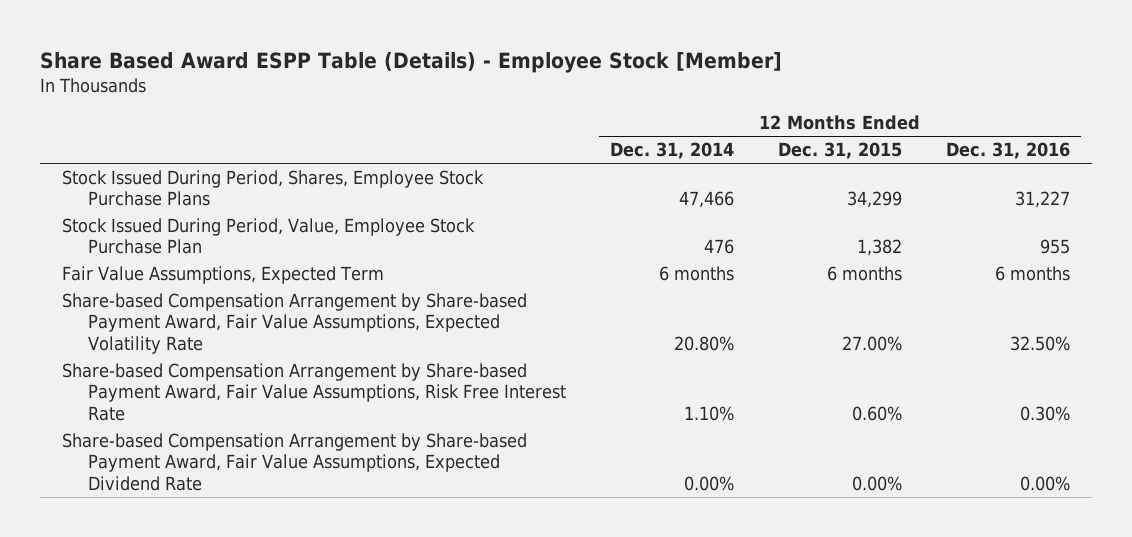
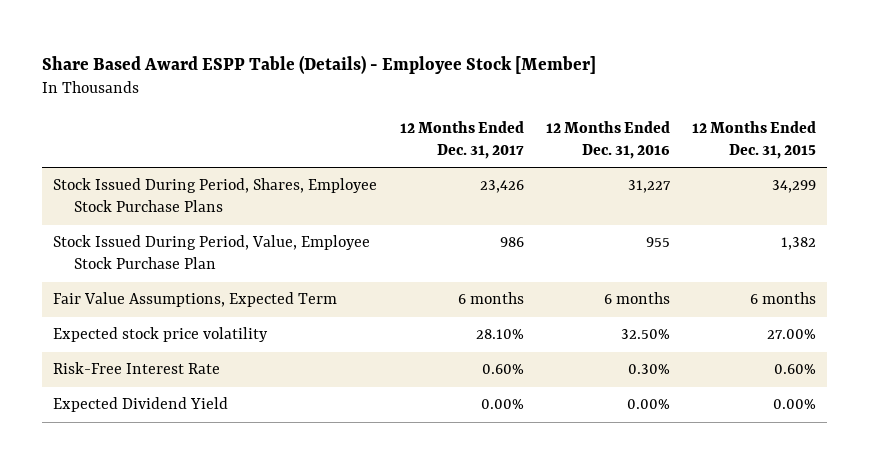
[609,142,734,160] Dec. 31, 2014 -> none
none -> [399,121,524,159] 12 Months Ended Dec. 31, 2017
[62,292,528,355] Share-based Compensation Arrangement by Share-based Payment Award, Fair Value Assumptions, Expected Volatility Rate -> [53,327,269,343] Expected stock price volatility
[62,362,567,422] Share-based Compensation Arrangement by Share-based Payment Award, Fair Value Assumptions, Risk Free Interest Rate -> [53,362,221,375] Risk-Free Interest Rate
[62,432,528,492] Share-based Compensation Arrangement by Share-based Payment Award, Fair Value Assumptions, Expected Dividend Rate -> [53,397,229,413] Expected Dividend Yield

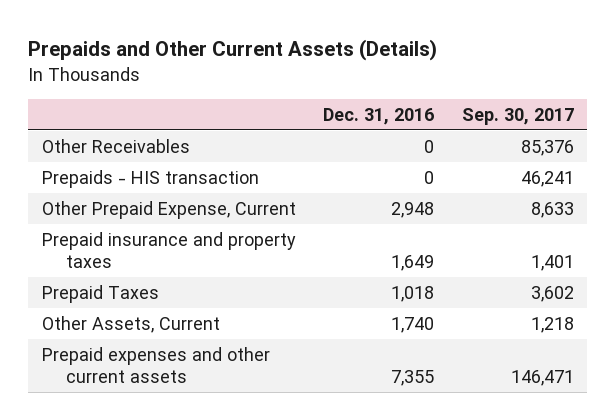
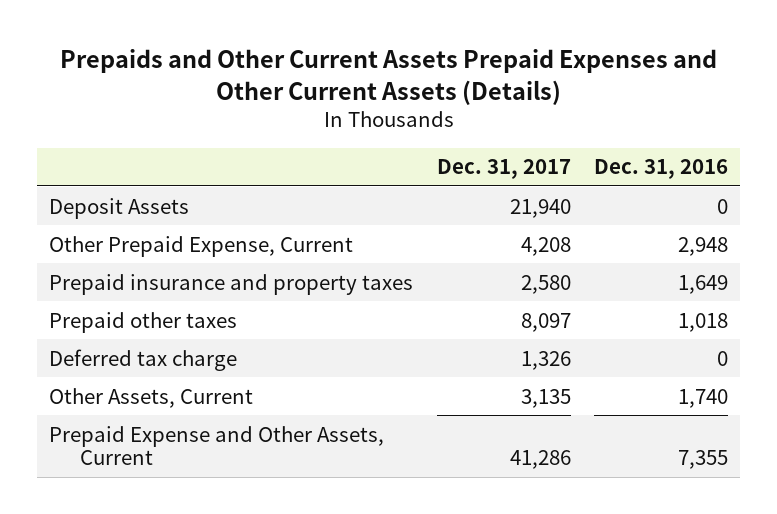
[28,39,438,62] Prepaids and Other Current Assets (Details) -> [59,49,717,105] Prepaids and Other Current Assets Prepaid Expenses and Other Current Assets (Details)
[461,107,574,125] Sep. 30, 2017 -> none
none -> [436,159,571,180] Dec. 31, 2017
[42,138,191,153] Other Receivables -> none
[42,169,260,188] Prepaids - HIS transaction -> none
none -> [48,197,189,219] Deposit Assets
[42,284,160,303] Prepaid Taxes -> [48,311,237,333] Prepaid other taxes
none -> [48,348,237,371] Deferred tax charge
[42,346,271,383] Prepaid expenses and other current assets -> [48,425,384,466] Prepaid Expense and Other Assets, Current

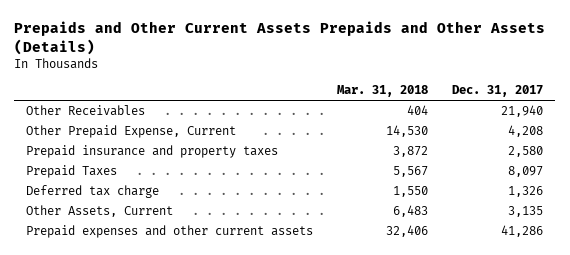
[59,49,717,105] Prepaids and Other Current Assets Prepaid Expenses and Other Current Assets (Details) -> [14,20,546,55] Prepaids and Other Current Assets Prepaids and Other Assets (Details)
[594,159,729,180] Dec. 31, 2016 -> none
none -> [337,85,429,98] Mar. 31, 2018
[48,197,189,219] Deposit Assets -> [26,105,146,117] Other Receivables
[48,311,237,333] Prepaid other taxes -> [26,165,118,179] Prepaid Taxes
[48,425,384,466] Prepaid Expense and Other Assets, Current -> [26,225,314,239] Prepaid expenses and other current assets

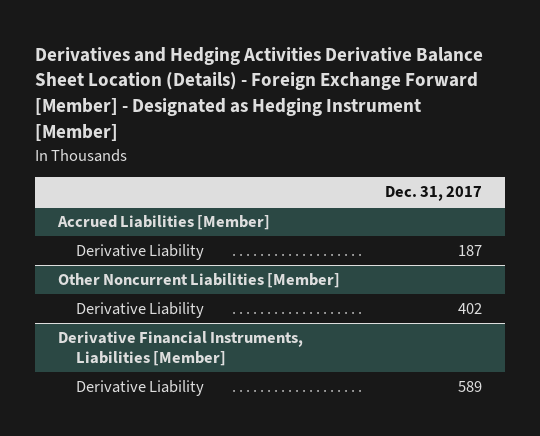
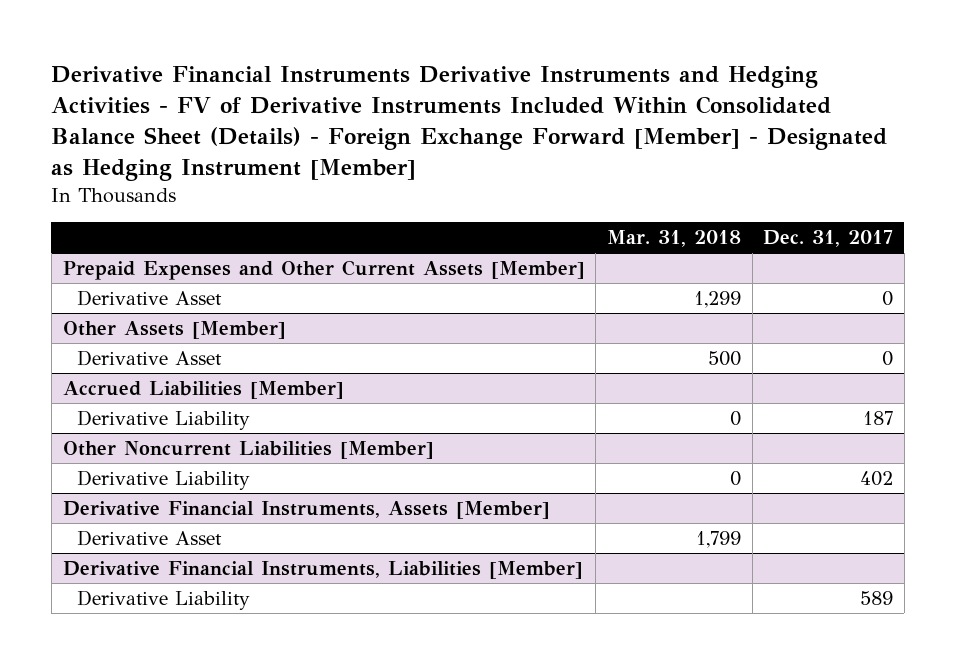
[34,46,483,142] Derivatives and Hedging Activities Derivative Balance Sheet Location (Details) - Foreign Exchange Forward [Member] - Designated as Hedging Instrument [Member] -> [51,66,888,182] Derivative Financial Instruments Derivative Instruments and Hedging Activities - FV of Derivative Instruments Included Within Consolidated Balance Sheet (Details) - Foreign Exchange Forward [Member] - Designated as Hedging Instrument [Member]
none -> [606,230,741,248] Mar. 31, 2018
none -> [62,259,585,280] Prepaid Expenses and Other Current Assets [Member]
none -> [76,289,222,306] Derivative Asset
none -> [62,320,286,339] Other Assets [Member]
none -> [76,349,222,366] Derivative Asset
none -> [62,500,550,519] Derivative Financial Instruments, Assets [Member]
none -> [76,529,222,546] Derivative Asset

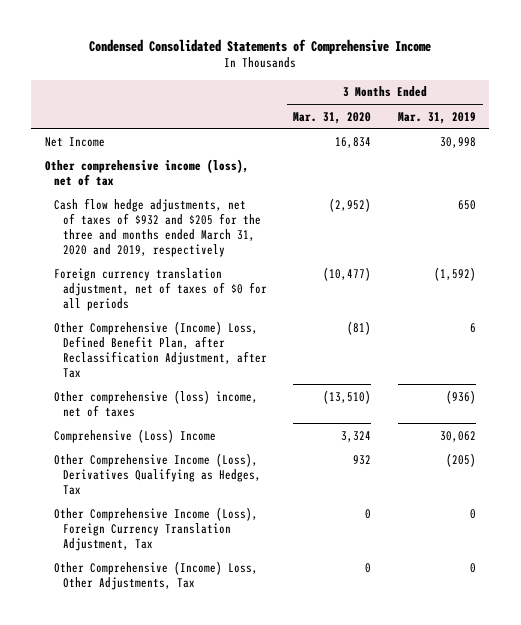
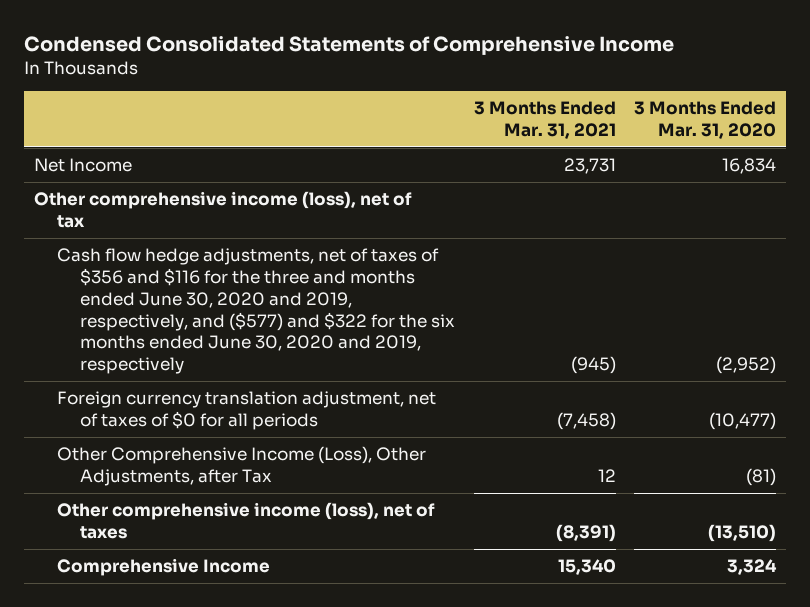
[397,111,476,124] Mar. 31, 2019 -> none
none -> [473,100,616,139] 3 Months Ended Mar. 31, 2021
[53,197,261,257] Cash flow hedge adjustments, net of taxes of $932 and $205 for the three and months ended March 31, 2020 and 2019, respectively -> [56,248,455,375] Cash flow hedge adjustments, net of taxes of $356 and $116 for the three and months ended June 30, 2020 and 2019, respectively, and ($577) and $322 for the six months ended June 30, 2020 and 2019, respectively
[53,452,261,495] Other Comprehensive Income (Loss), Derivatives Qualifying as Hedges, Tax -> none
[53,506,258,551] Other Comprehensive Income (Loss), Foreign Currency Translation Adjustment, Tax -> none
[53,560,258,590] Other Comprehensive (Income) Loss, Other Adjustments, Tax -> none
[53,320,267,378] Other Comprehensive (Income) Loss, Defined Benefit Plan, after Reclassification Adjustment, after Tax -> [56,446,426,486] Other Comprehensive Income (Loss), Other Adjustments, after Tax
[53,389,258,417] Other comprehensive (loss) income, net of taxes -> [56,502,435,539] Other comprehensive income (loss), net of taxes
[53,428,216,443] Comprehensive (Loss) Income -> [56,558,270,577] Comprehensive Income

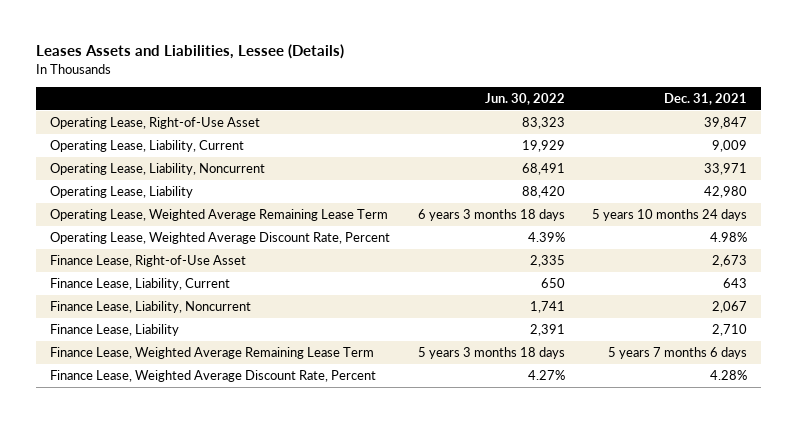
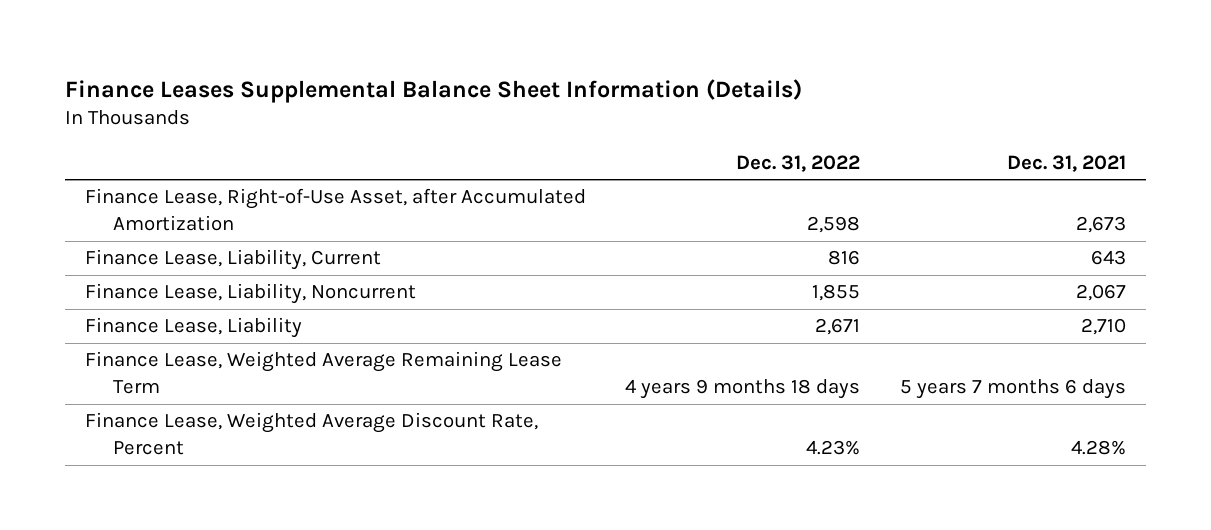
[35,44,344,60] Leases Assets and Liabilities, Lessee (Details) -> [64,78,802,103] Finance Leases Supplemental Balance Sheet Information (Details)
[484,93,565,106] Jun. 30, 2022 -> none
none -> [736,154,861,172] Dec. 31, 2022
[49,117,260,130] Operating Lease, Right-of-Use Asset -> none
[49,140,244,153] Operating Lease, Liability, Current -> none
[49,163,265,176] Operating Lease, Liability, Noncurrent -> none
[49,186,193,199] Operating Lease, Liability -> none
[49,209,388,222] Operating Lease, Weighted Average Remaining Lease Term -> none
[49,232,390,245] Operating Lease, Weighted Average Discount Rate, Percent -> none
[49,255,246,268] Finance Lease, Right-of-Use Asset -> [84,188,586,232] Finance Lease, Right-of-Use Asset, after Accumulated Amortization

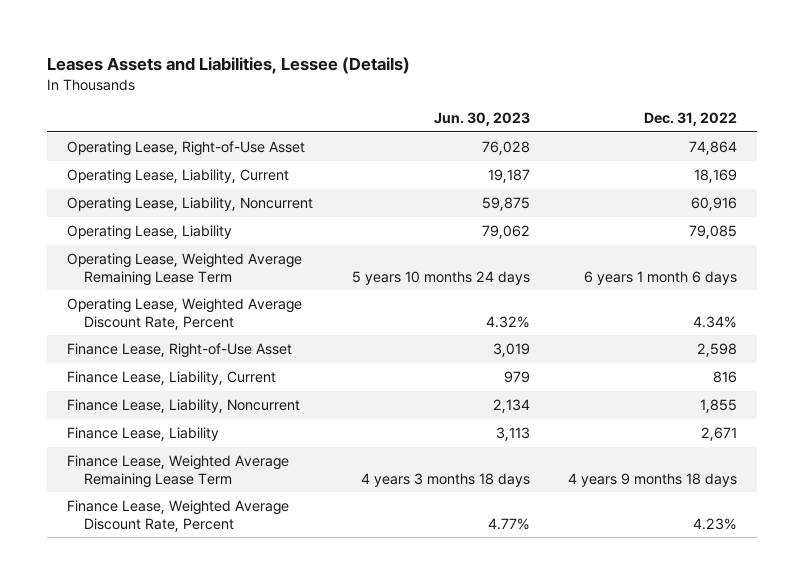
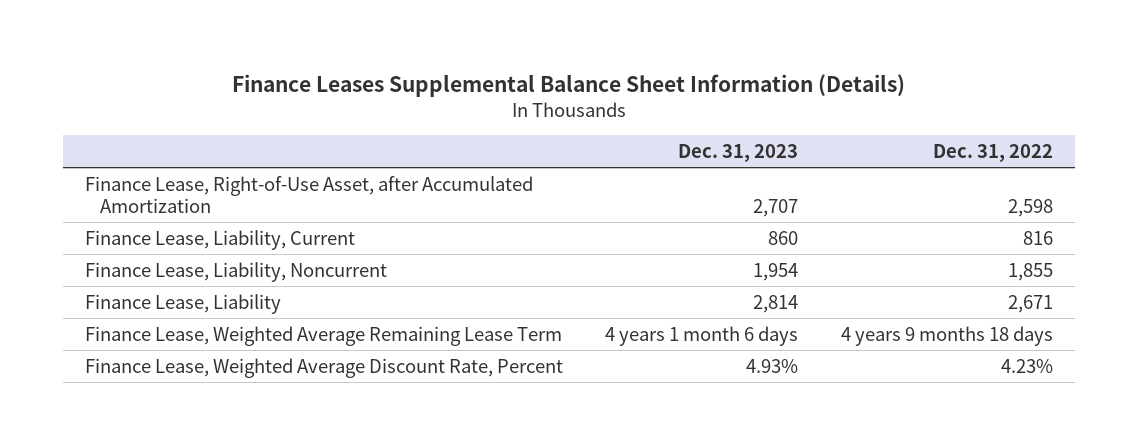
[47,57,411,75] Leases Assets and Liabilities, Lessee (Details) -> [231,74,905,98] Finance Leases Supplemental Balance Sheet Information (Details)
[433,112,530,127] Jun. 30, 2023 -> none
none -> [678,144,799,163] Dec. 31, 2023
[66,140,305,156] Operating Lease, Right-of-Use Asset -> none
[66,168,289,184] Operating Lease, Liability, Current -> none
[66,196,313,212] Operating Lease, Liability, Noncurrent -> none
[66,224,232,240] Operating Lease, Liability -> none
[66,252,302,286] Operating Lease, Weighted Average Remaining Lease Term -> none
[66,297,302,330] Operating Lease, Weighted Average Discount Rate, Percent -> none
[66,342,292,358] Finance Lease, Right-of-Use Asset -> [84,175,533,213] Finance Lease, Right-of-Use Asset, after Accumulated Amortization

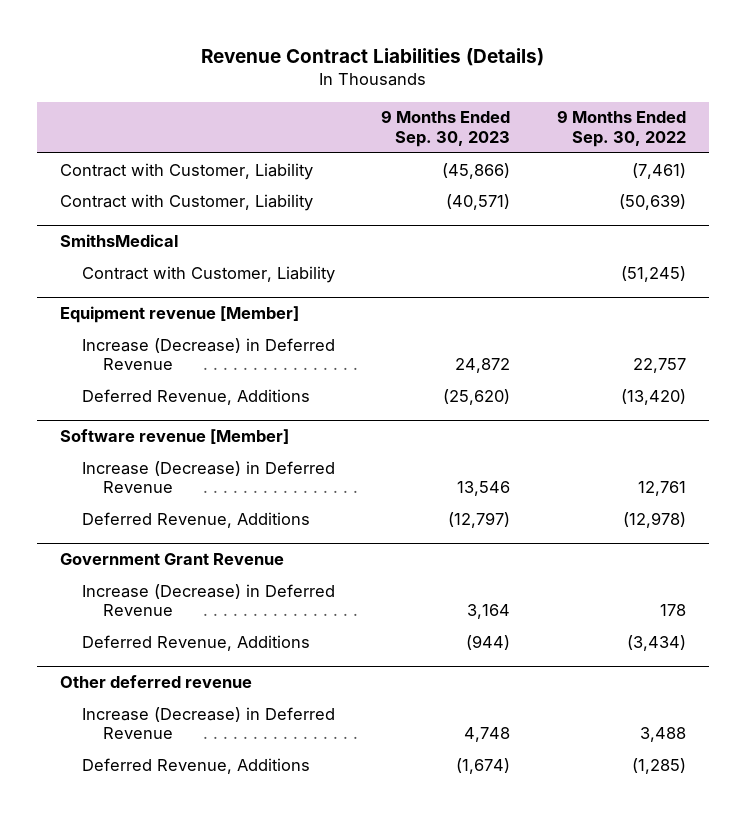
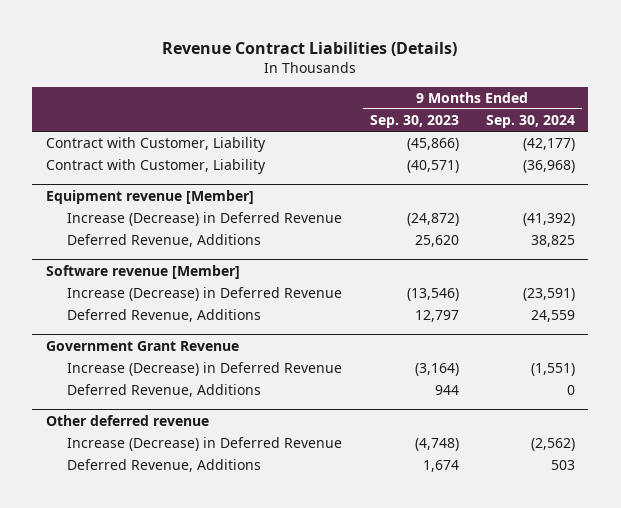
[556,110,686,148] 9 Months Ended Sep. 30, 2022 -> none
none -> [485,114,575,128] Sep. 30, 2024
[59,234,178,248] SmithsMedical -> none
[81,265,335,283] Contract with Customer, Liability -> none
[455,358,511,374] 24,872 -> [406,213,459,227] (24,872)
[443,388,511,405] (25,620) -> [414,235,459,248] 25,620
[457,481,511,497] 13,546 -> [406,288,459,302] (13,546)
[448,511,511,528] (12,797) -> [414,310,459,323] 12,797
[467,604,511,620] 3,164 -> [414,363,459,377] (3,164)
[466,634,511,650] (944) -> [434,385,459,396] 944
[464,727,511,743] 4,748 -> [414,438,459,452] (4,748)
[456,757,511,774] (1,674) -> [422,460,459,473] 1,674

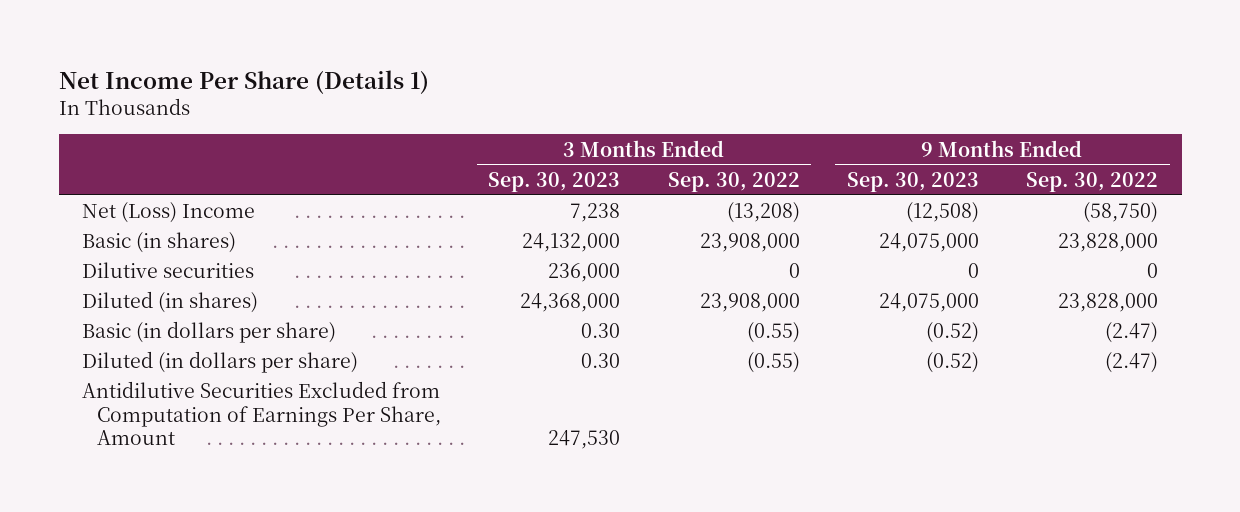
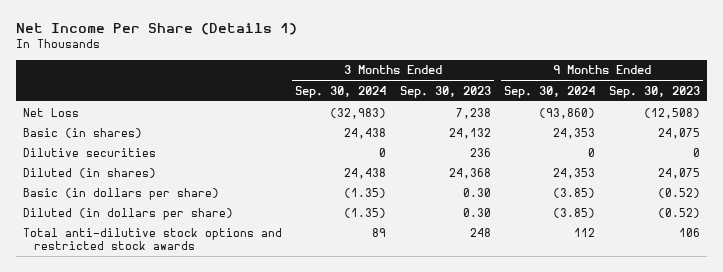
[667,171,800,192] Sep. 30, 2022 -> none
[1026,171,1159,192] Sep. 30, 2022 -> none
none -> [295,85,387,98] Sep. 30, 2024
none -> [504,85,596,98] Sep. 30, 2024
[82,202,256,224] Net (Loss) Income -> [22,107,79,117] Net Loss
[522,233,621,253] 24,132,000 -> [448,127,491,139] 24,132
[878,233,979,253] 24,075,000 -> [657,127,700,139] 24,075
[548,263,621,283] 236,000 -> [469,147,491,157] 236
[520,293,621,313] 24,368,000 -> [448,167,491,179] 24,368
[878,293,979,313] 24,075,000 -> [657,167,700,179] 24,075
[82,381,442,446] Antidilutive Securities Excluded from Computation of Earnings Per Share, Amount -> none
none -> [22,227,282,250] Total anti-dilutive stock options and restricted stock awards

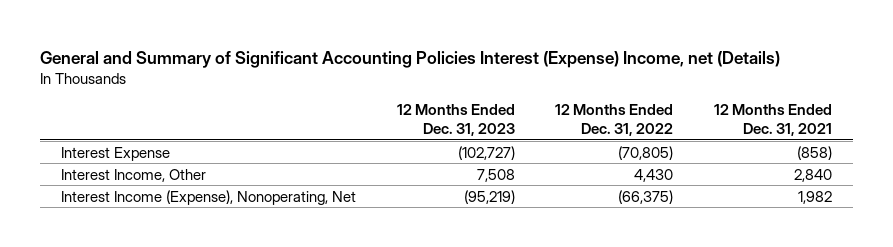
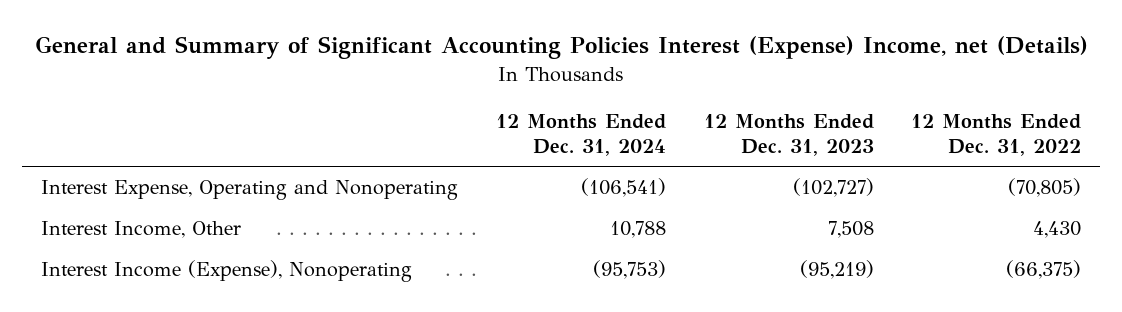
[714,104,833,136] 12 Months Ended Dec. 31, 2021 -> none
none -> [495,113,666,156] 12 Months Ended Dec. 31, 2024
[60,146,170,161] Interest Expense -> [40,180,458,201] Interest Expense, Operating and Nonoperating
[60,189,356,205] Interest Income (Expense), Nonoperating, Net -> [40,260,412,283] Interest Income (Expense), Nonoperating

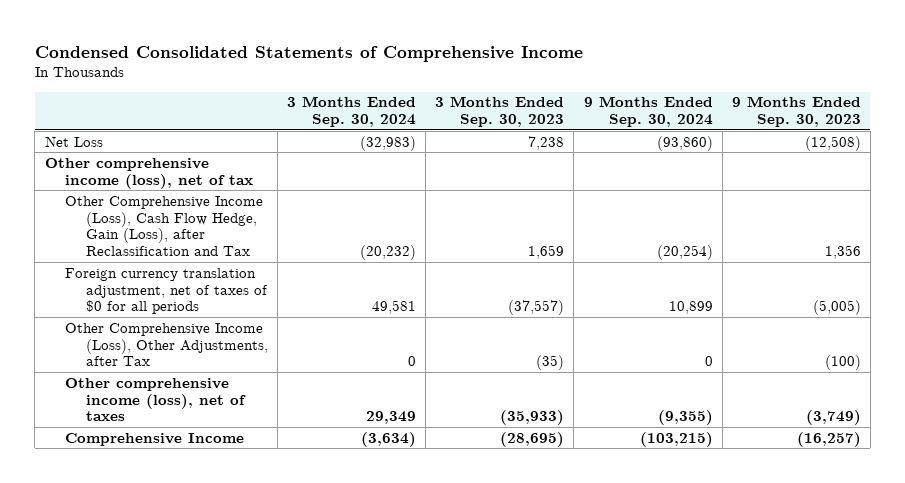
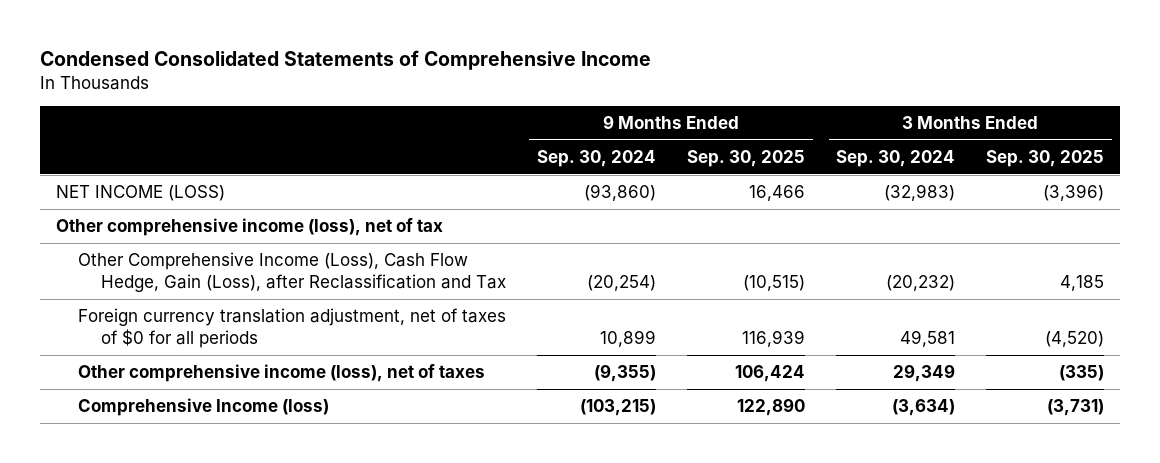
[435,96,565,128] 3 Months Ended Sep. 30, 2023 -> none
[731,96,861,128] 9 Months Ended Sep. 30, 2023 -> none
none -> [687,149,806,167] Sep. 30, 2025
none -> [986,149,1105,167] Sep. 30, 2025
[44,135,103,147] Net Loss -> [55,185,225,202] NET INCOME (LOSS)
[65,322,268,367] Other Comprehensive Income (Loss), Other Adjustments, after Tax -> none
[65,432,245,446] Comprehensive Income -> [78,398,330,417] Comprehensive Income (loss)

